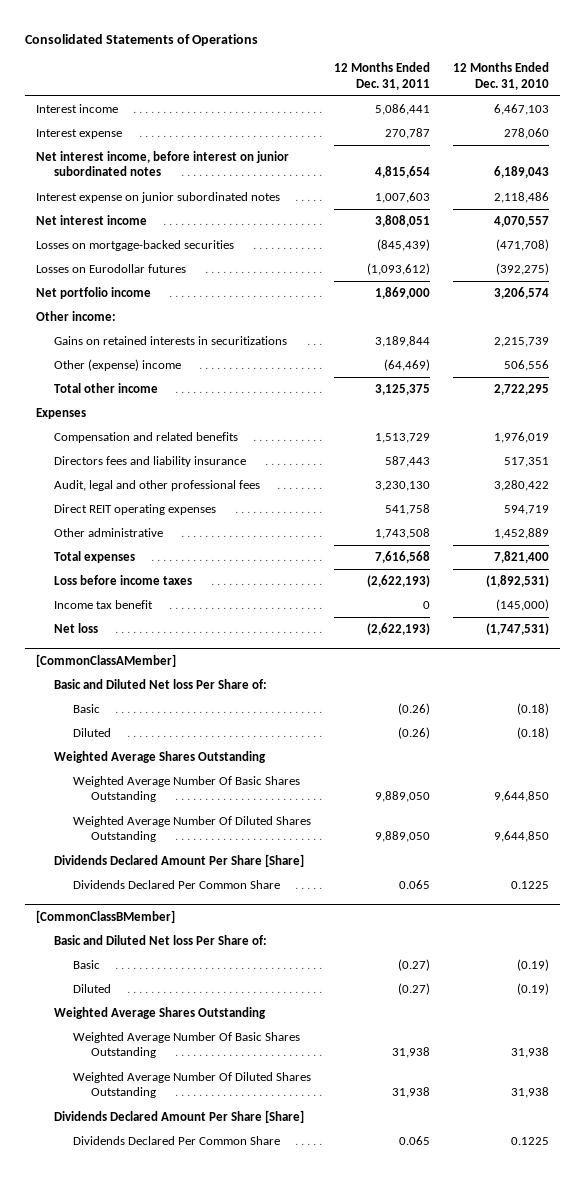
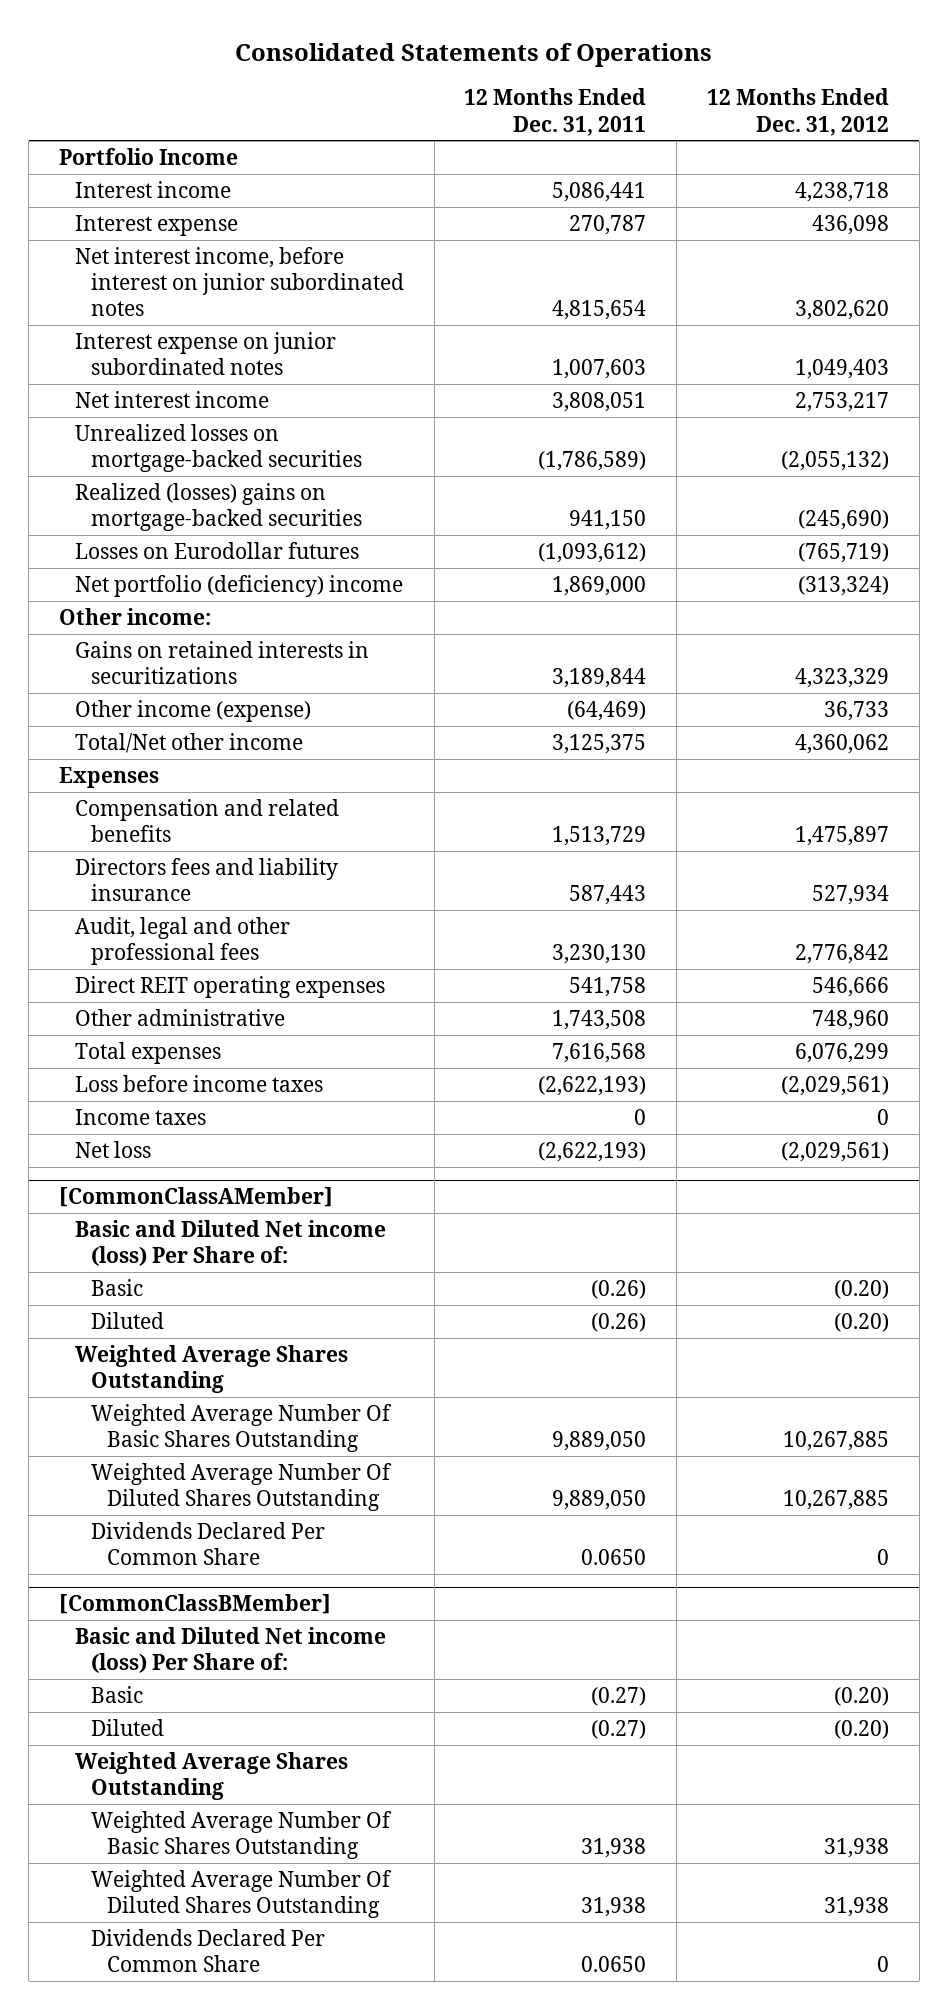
[452,62,549,90] 12 Months Ended Dec. 31, 2010 -> none
none -> [706,88,889,136] 12 Months Ended Dec. 31, 2012
none -> [58,147,238,165] Portfolio Income
[36,240,235,252] Losses on mortgage-backed securities -> [74,423,362,472] Unrealized losses on mortgage-backed securities
[376,239,430,252] (845,439) -> [538,450,647,471] (1,786,589)
none -> [74,482,362,531] Realized (losses) gains on mortgage-backed securities
[36,287,152,300] Net portfolio income -> [74,574,403,597] Net portfolio (deficiency) income
[54,359,182,372] Other (expense) income -> [74,699,311,722] Other income (expense)
[54,383,159,394] Total other income -> [74,732,303,753] Total/Net other income
[54,600,154,610] Income tax benefit -> [74,1108,206,1125] Income taxes
[54,679,268,690] Basic and Diluted Net loss Per Share of: -> [74,1219,386,1266] Basic and Diluted Net income (loss) Per Share of:
[54,854,305,868] Dividends Declared Amount Per Share [Share] -> none
[398,880,430,890] 0.065 -> [581,1548,647,1565] 0.0650
[54,935,268,946] Basic and Diluted Net loss Per Share of: -> [74,1626,386,1673] Basic and Diluted Net income (loss) Per Share of:
[54,1110,305,1124] Dividends Declared Amount Per Share [Share] -> none
[398,1136,430,1146] 0.065 -> [581,1955,647,1972] 0.0650

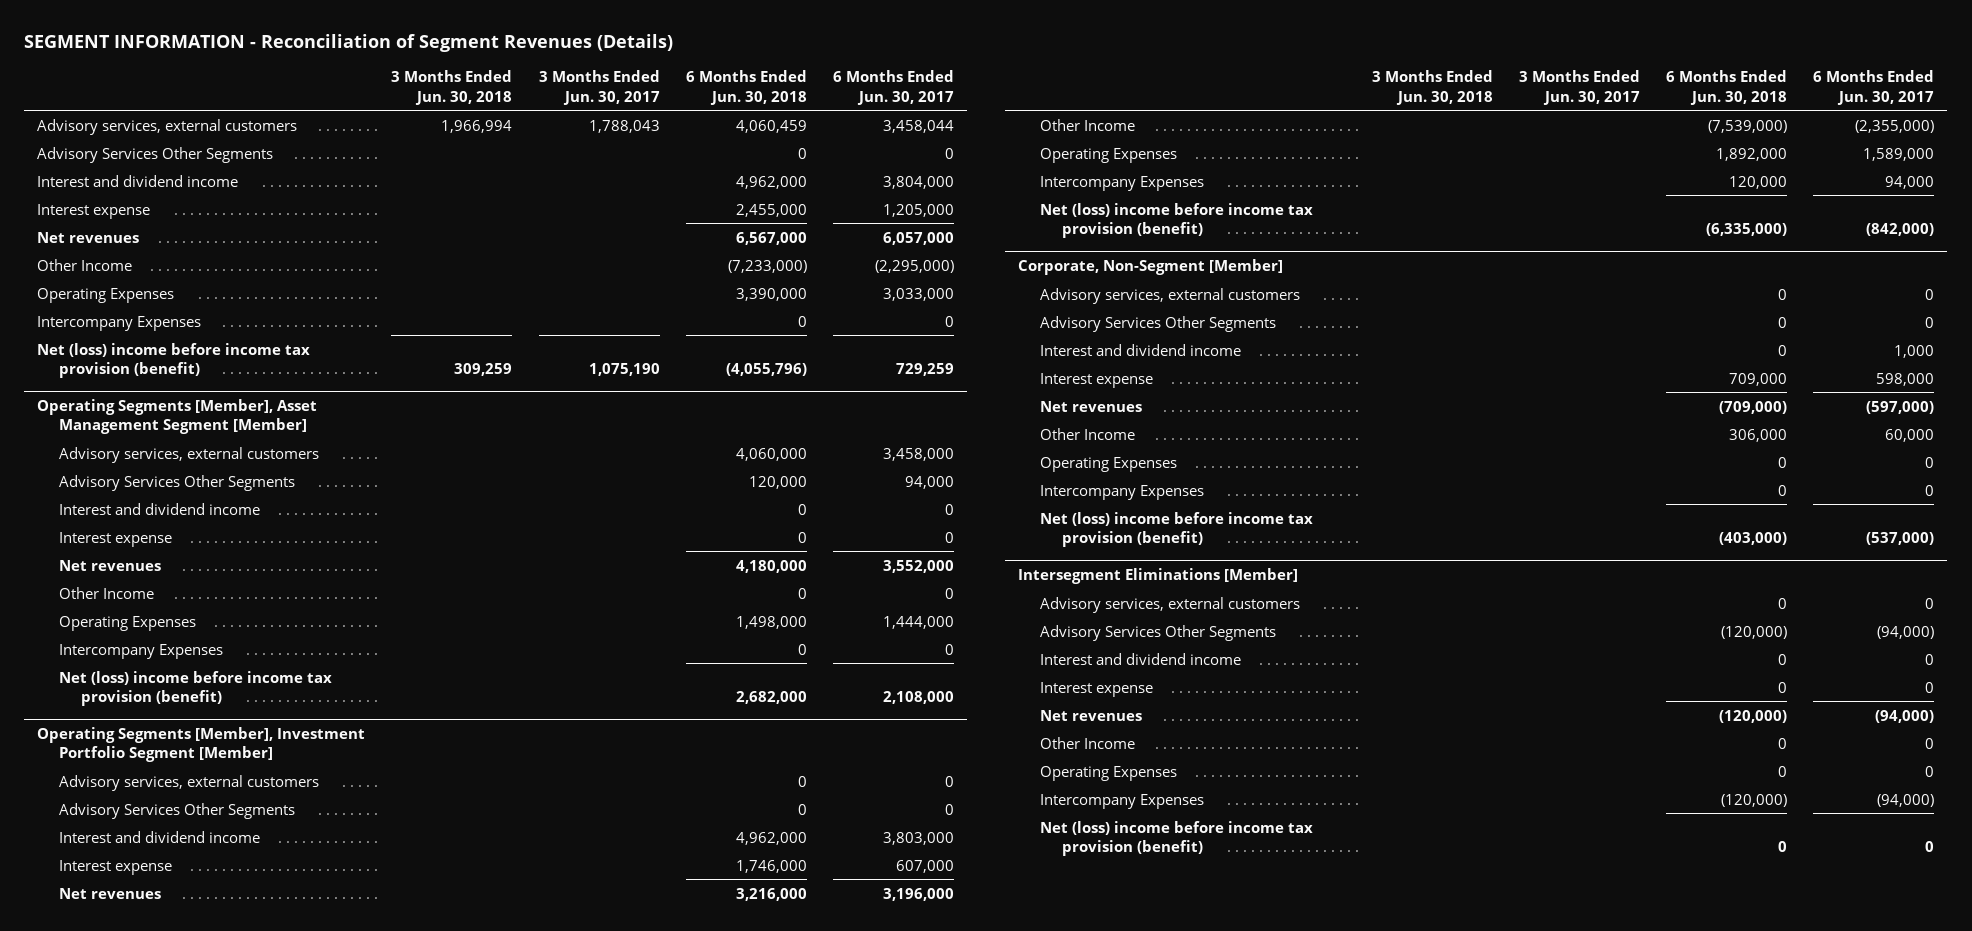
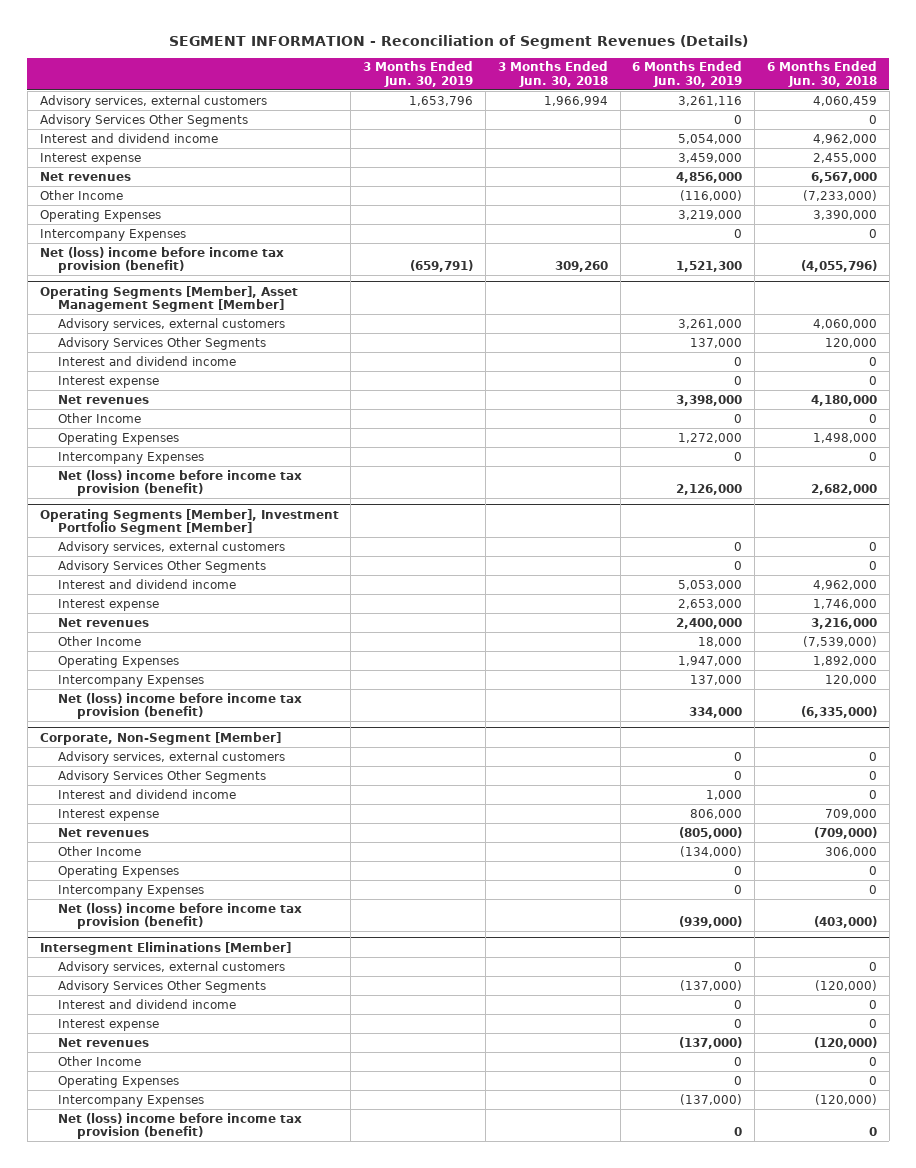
[538,70,660,105] 3 Months Ended Jun. 30, 2017 -> none
[832,70,954,105] 6 Months Ended Jun. 30, 2017 -> none
none -> [363,61,474,87] 3 Months Ended Jun. 30, 2019
none -> [632,61,743,87] 6 Months Ended Jun. 30, 2019
[454,362,513,376] 309,259 -> [554,261,608,273] 309,260

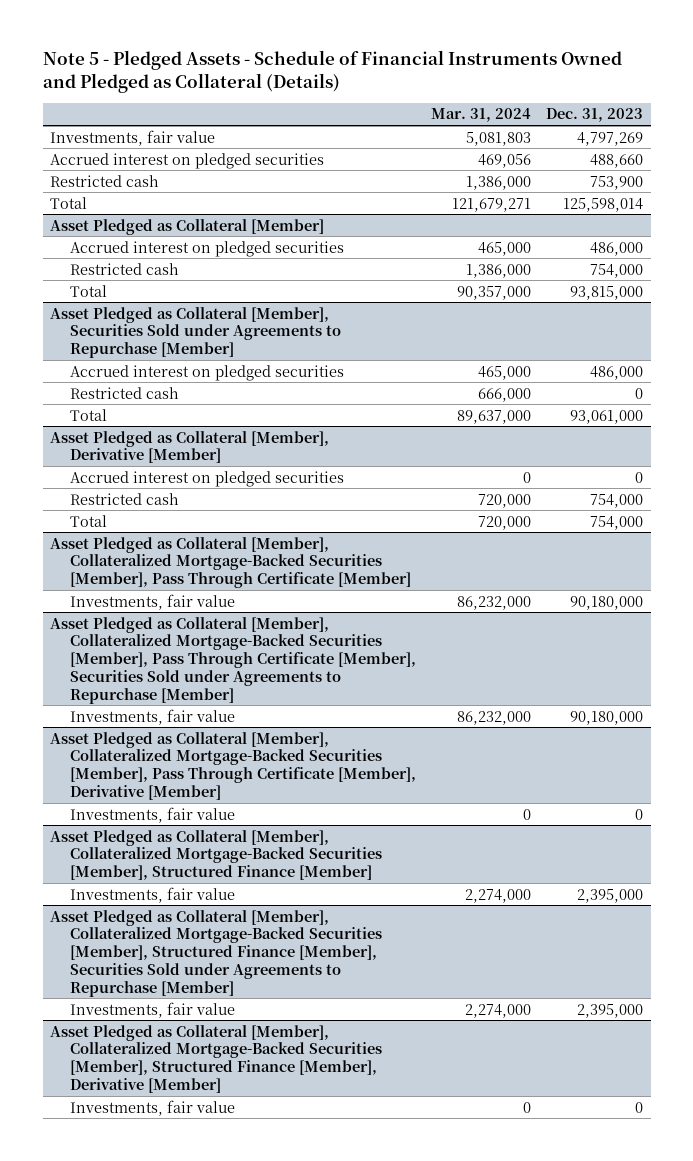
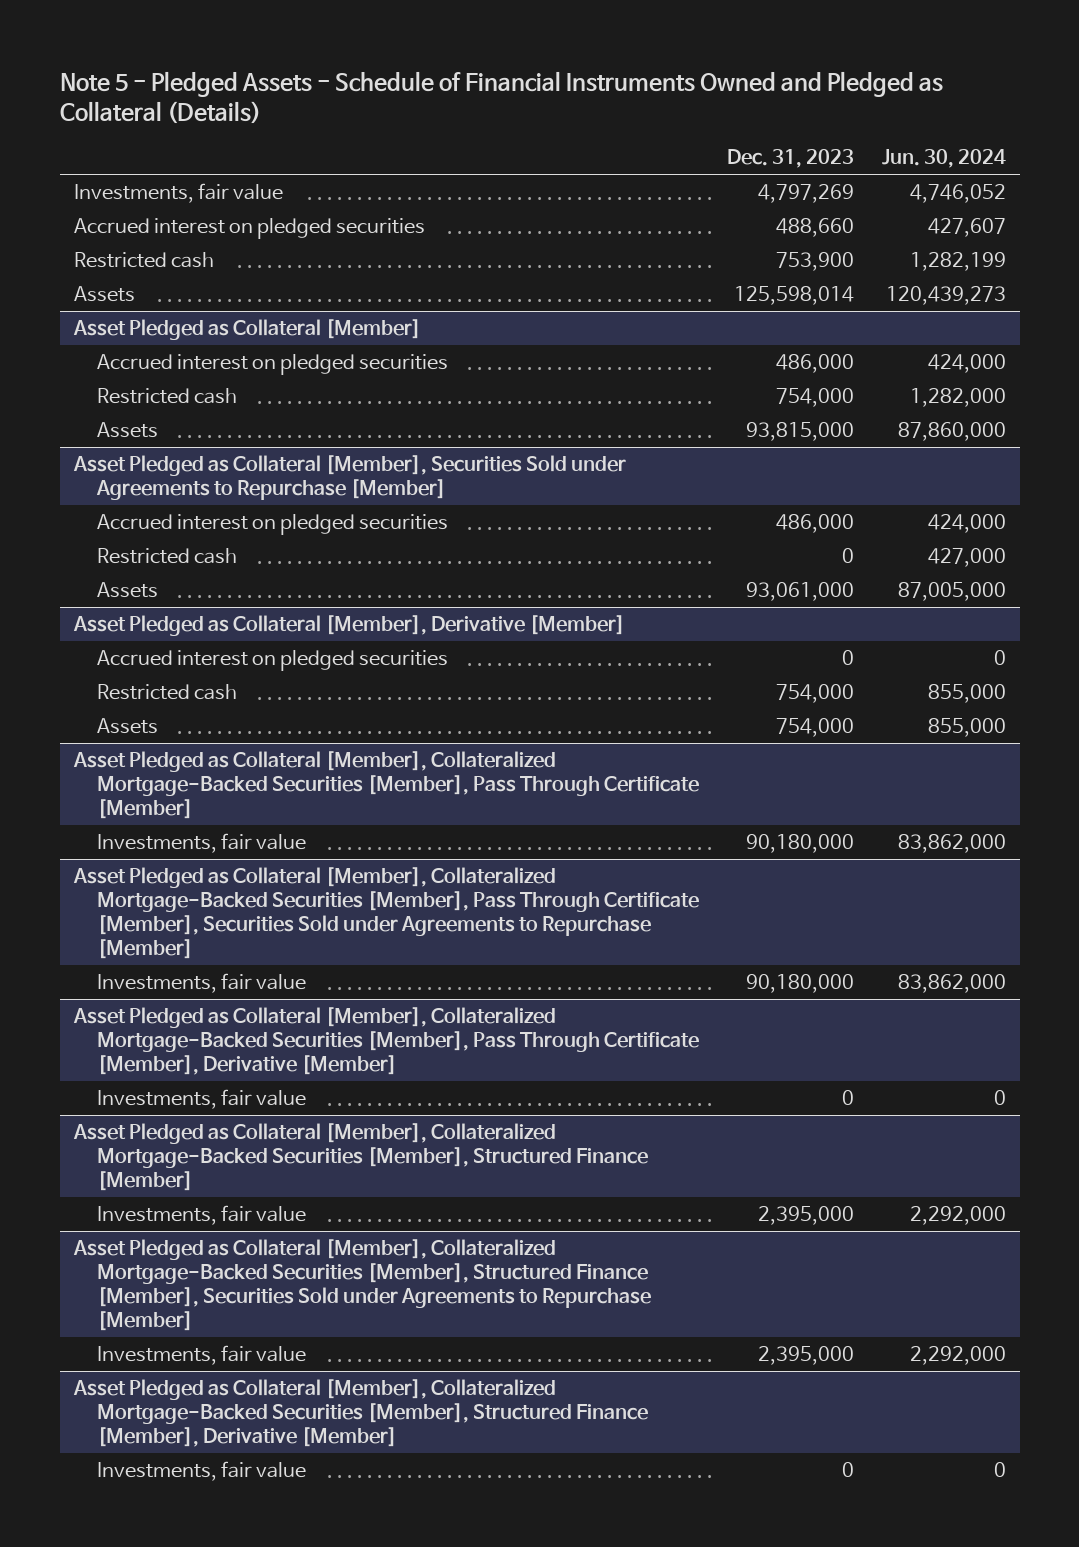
[430,108,531,123] Mar. 31, 2024 -> none
none -> [881,148,1006,168] Jun. 30, 2024
[50,196,88,209] Total -> [73,286,135,303] Assets
[69,284,107,297] Total -> [96,422,158,439] Assets
[69,408,107,421] Total -> [96,582,158,599] Assets
[69,514,107,527] Total -> [96,718,158,735] Assets

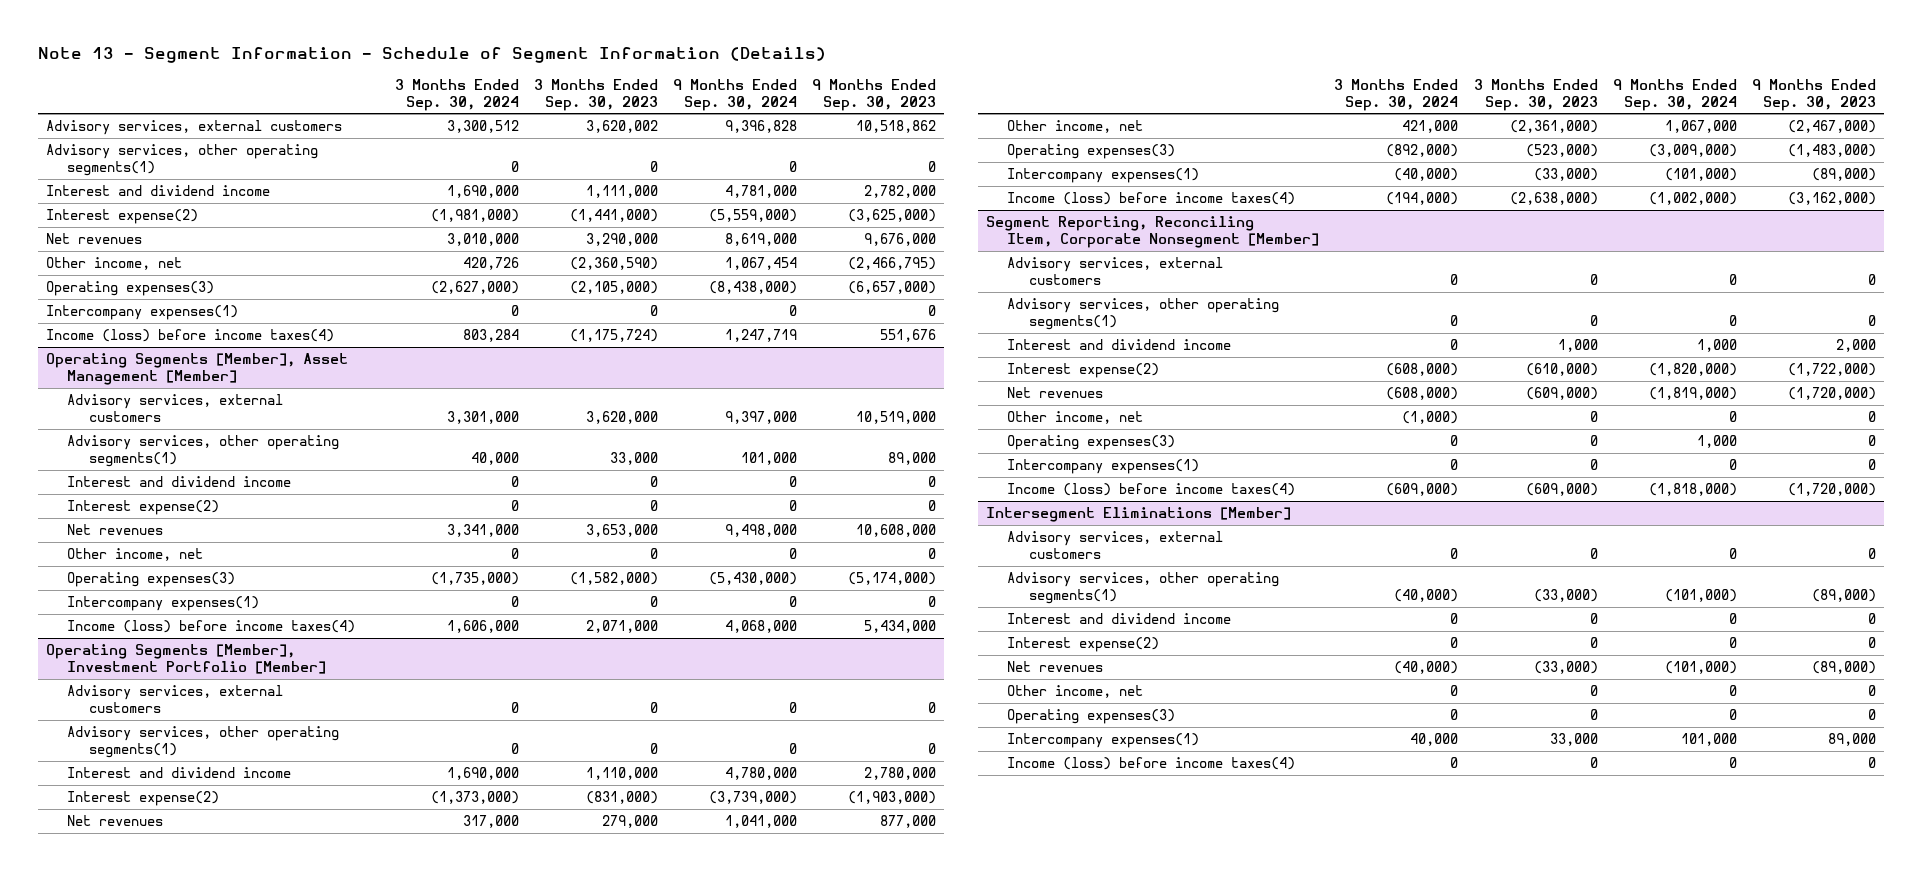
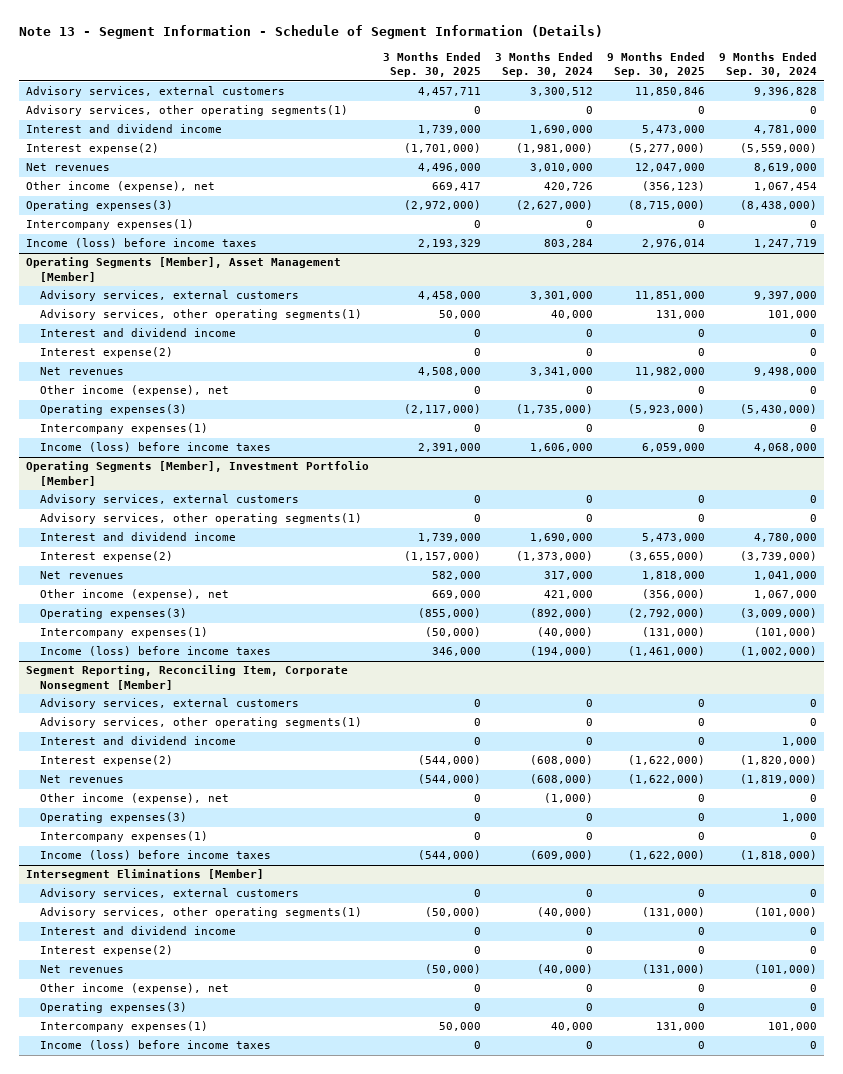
[533,78,658,111] 3 Months Ended Sep. 30, 2023 -> none
[812,78,937,111] 9 Months Ended Sep. 30, 2023 -> none
none -> [382,51,481,78] 3 Months Ended Sep. 30, 2025
none -> [606,51,705,78] 9 Months Ended Sep. 30, 2025
[45,257,182,271] Other income, net -> [25,181,215,193] Other income (expense), net
[45,329,334,343] Income (loss) before income taxes(4) -> [25,238,257,249] Income (loss) before income taxes
[67,548,204,562] Other income, net -> [40,385,230,397] Other income (expense), net
[67,620,356,634] Income (loss) before income taxes(4) -> [40,442,272,453] Income (loss) before income taxes
[1007,120,1144,134] Other income, net -> [40,589,230,601] Other income (expense), net
[1007,192,1296,206] Income (loss) before income taxes(4) -> [40,646,272,657] Income (loss) before income taxes
[1007,411,1144,425] Other income, net -> [40,793,230,805] Other income (expense), net
[1007,483,1296,497] Income (loss) before income taxes(4) -> [40,850,272,861] Income (loss) before income taxes
[1007,685,1144,699] Other income, net -> [40,983,230,995] Other income (expense), net
[1007,757,1296,771] Income (loss) before income taxes(4) -> [40,1040,272,1051] Income (loss) before income taxes

